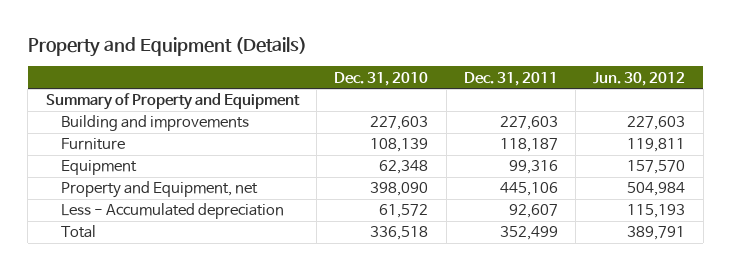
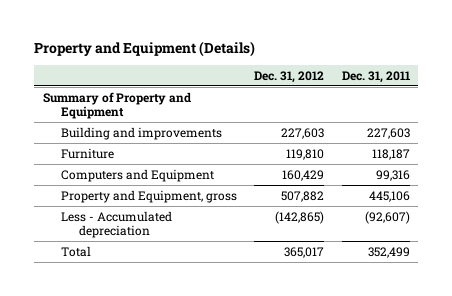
[334,71,429,86] Dec. 31, 2010 -> none
[593,71,686,86] Jun. 30, 2012 -> none
none -> [254,70,325,83] Dec. 31, 2012
[61,160,138,176] Equipment -> [61,168,215,182] Computers and Equipment
[61,181,259,199] Property and Equipment, net -> [61,189,238,203] Property and Equipment, gross
[508,204,558,219] 92,607 -> [364,210,410,224] (92,607)

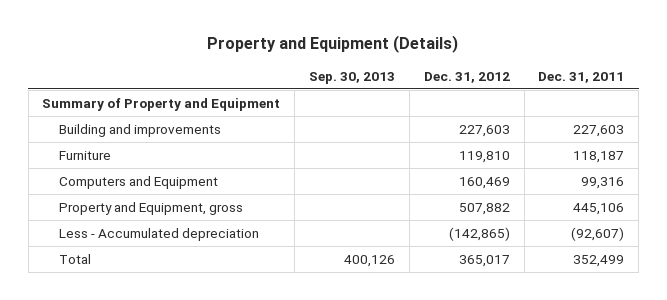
none -> [309,71,396,84] Sep. 30, 2013
[282,169,325,181] 160,429 -> [458,176,510,189] 160,469

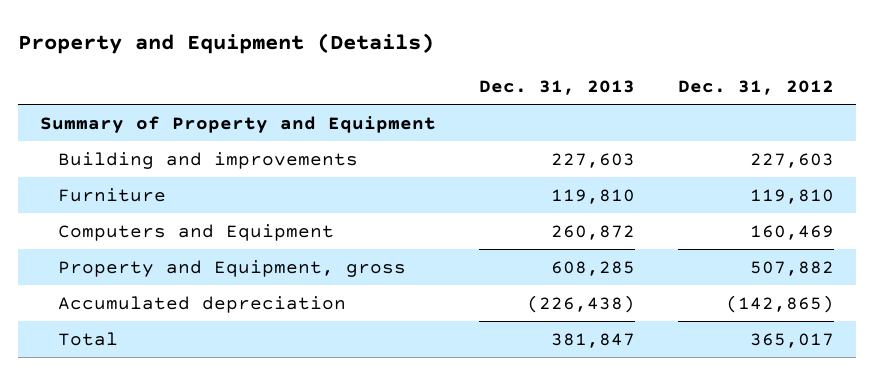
[309,71,396,84] Sep. 30, 2013 -> none
[538,71,625,83] Dec. 31, 2011 -> none
none -> [478,80,635,96] Dec. 31, 2013
[58,227,259,241] Less - Accumulated depreciation -> [58,295,347,313] Accumulated depreciation

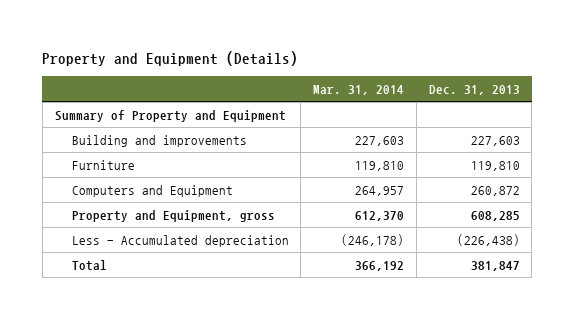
[678,80,835,96] Dec. 31, 2012 -> none
none -> [313,84,405,95] Mar. 31, 2014
[58,295,347,313] Accumulated depreciation -> [71,234,289,247] Less - Accumulated depreciation

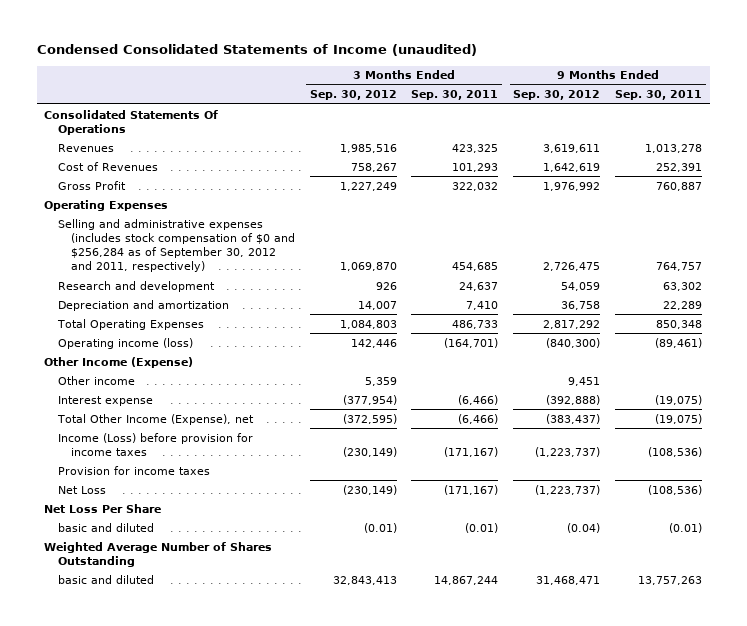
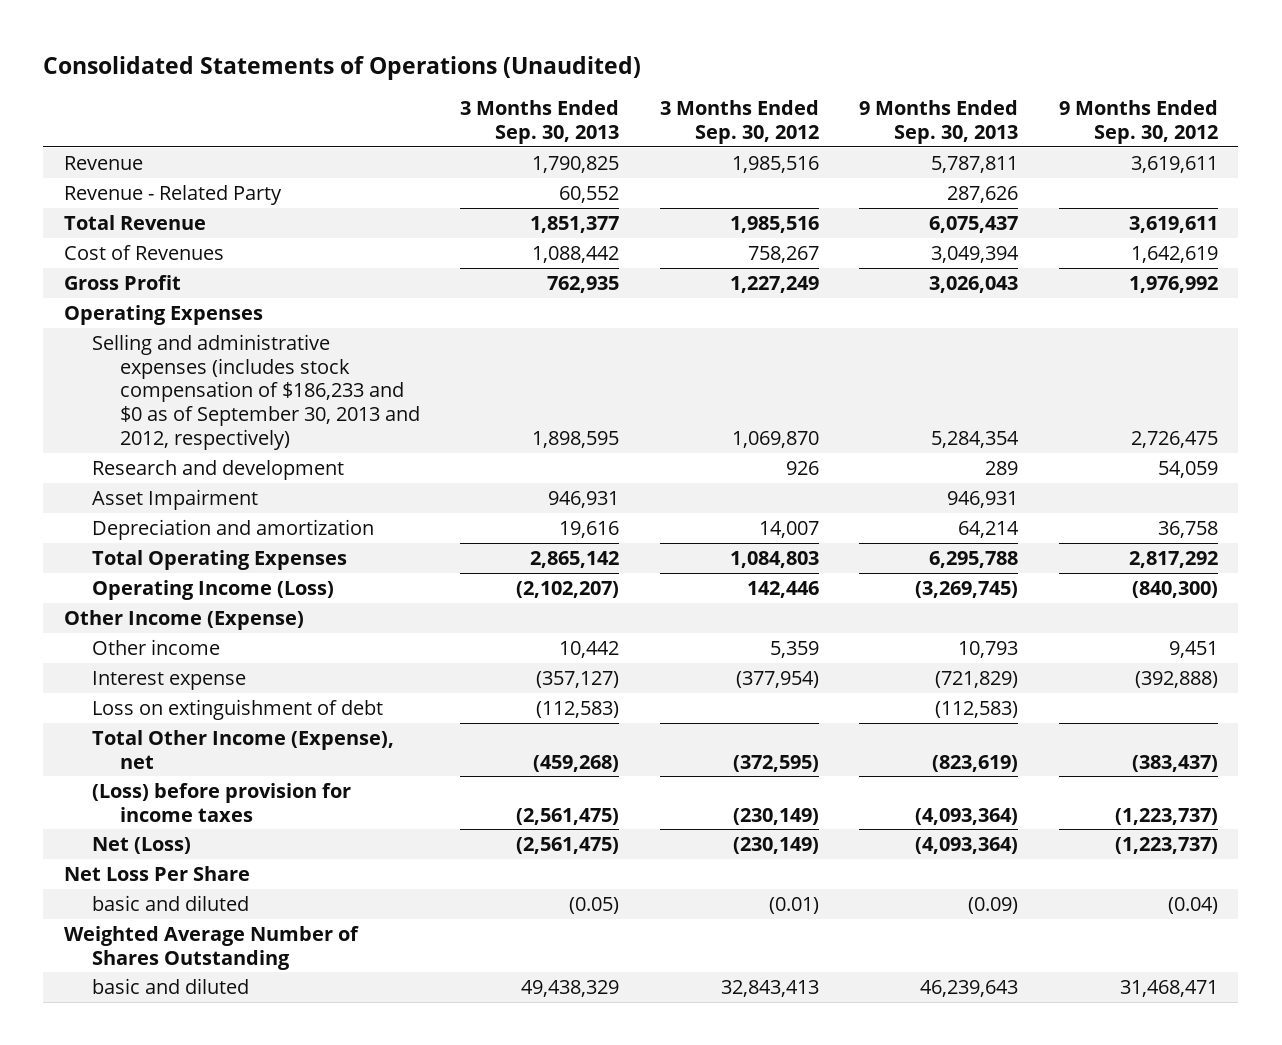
[36,44,477,57] Condensed Consolidated Statements of Income (unaudited) -> [43,55,642,80] Consolidated Statements of Operations (Unaudited)
[411,90,499,101] Sep. 30, 2011 -> none
[615,90,703,101] Sep. 30, 2011 -> none
none -> [460,100,620,145] 3 Months Ended Sep. 30, 2013
none -> [859,100,1019,145] 9 Months Ended Sep. 30, 2013
[44,109,219,135] Consolidated Statements Of Operations -> none
none -> [63,155,143,170] Revenue
none -> [63,184,282,205] Revenue - Related Party
[57,143,114,152] Revenues -> [63,214,206,230] Total Revenue
[57,218,295,273] Selling and administrative expenses (includes stock compensation of $0 and $256,284 as of September 30, 2012 and 2011, respectively) -> [91,333,420,450] Selling and administrative expenses (includes stock compensation of $186,233 and $0 as of September 30, 2013 and 2012, respectively)
none -> [91,488,258,510] Asset Impairment
[57,337,193,349] Operating income (loss) -> [91,579,334,600] Operating Income (Loss)
none -> [91,698,383,720] Loss on extinguishment of debt
[57,465,210,475] Provision for income taxes -> none
[57,432,253,456] Income (Loss) before provision for income taxes -> [91,782,351,822] (Loss) before provision for income taxes
[57,485,106,494] Net Loss -> [91,836,191,854] Net (Loss)

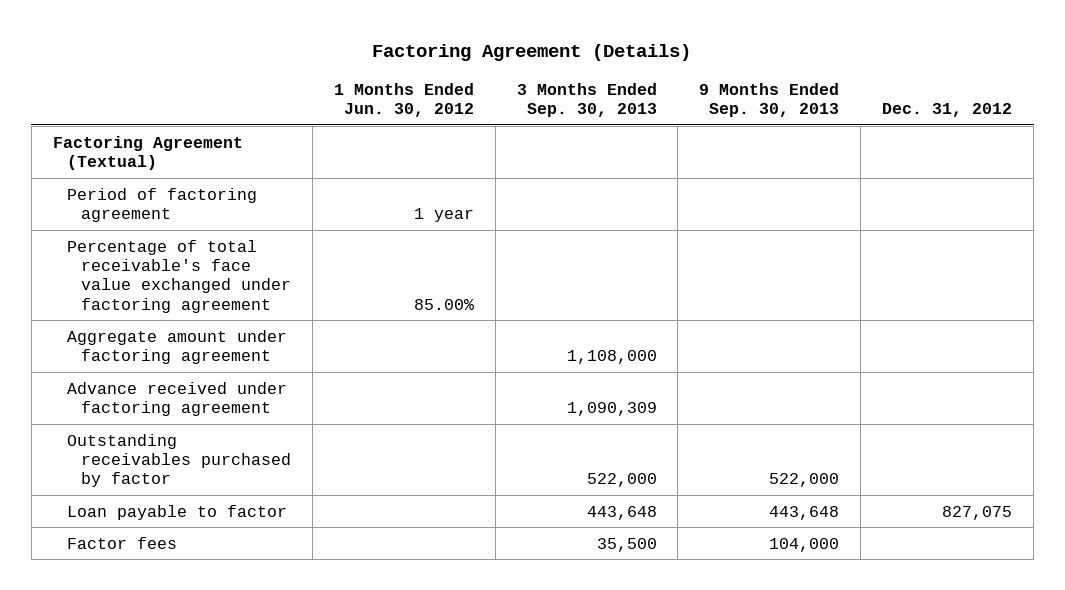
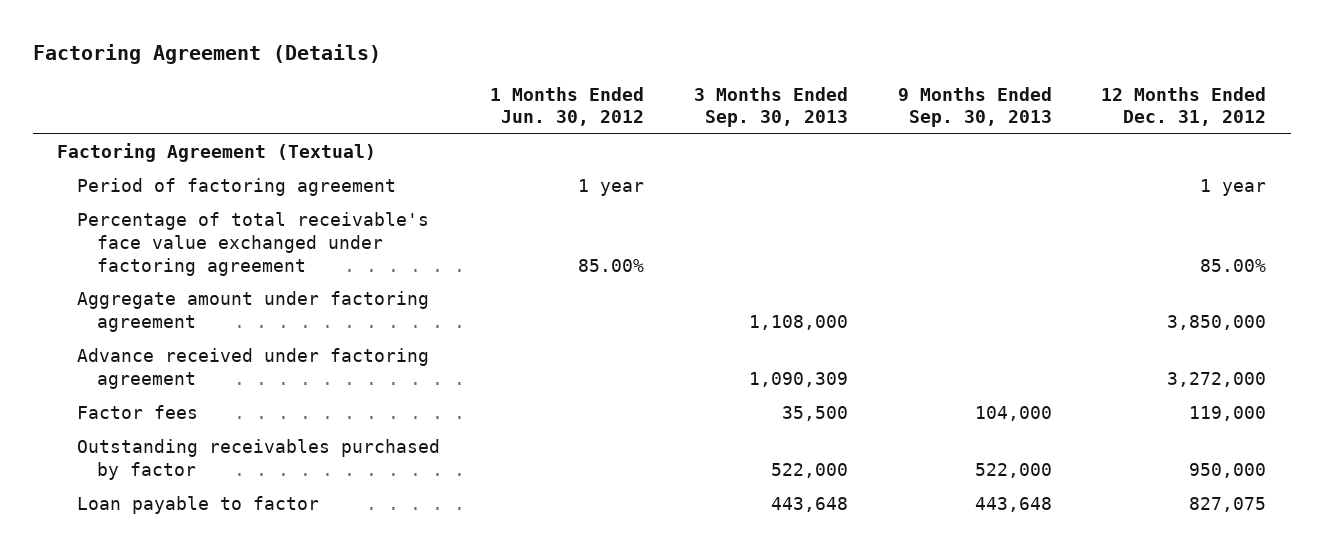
[882,103,1013,118] Dec. 31, 2012 -> none
none -> [1101,86,1267,127] 12 Months Ended Dec. 31, 2012
[66,536,177,549] Factor fees -> [77,405,199,420] Factor fees

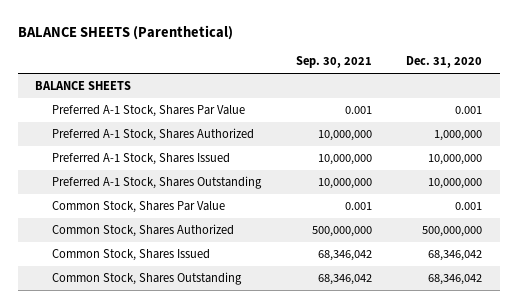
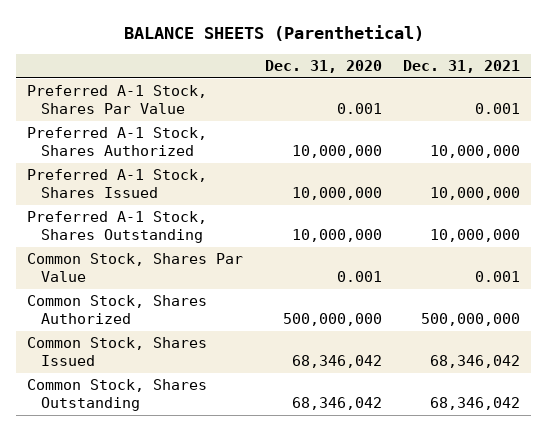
[295,56,372,69] Sep. 30, 2021 -> none
none -> [403,60,521,74] Dec. 31, 2021
[34,80,131,90] BALANCE SHEETS -> none
[434,129,483,141] 1,000,000 -> [291,145,382,159] 10,000,000

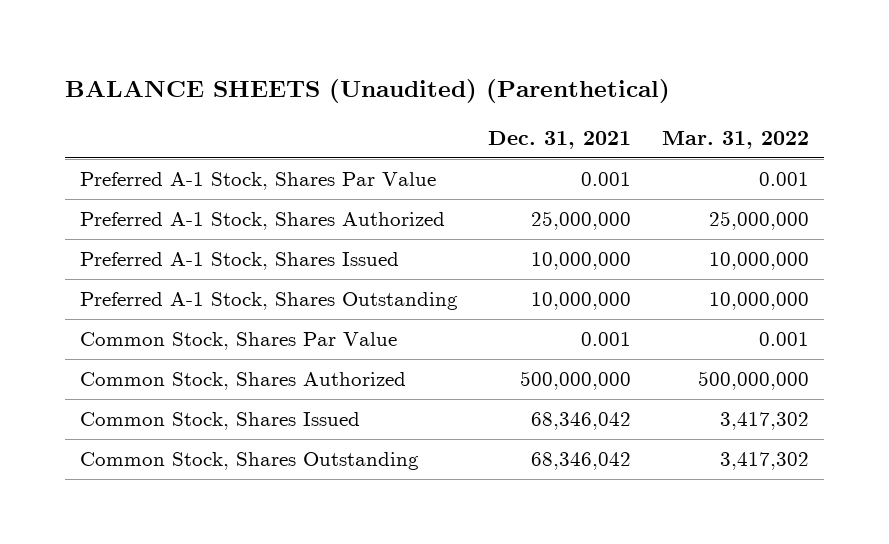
[123,25,424,42] BALANCE SHEETS (Parenthetical) -> [65,79,671,104] BALANCE SHEETS (Unaudited) (Parenthetical)
[264,60,382,74] Dec. 31, 2020 -> none
none -> [661,131,809,150] Mar. 31, 2022
[430,145,521,159] 10,000,000 -> [531,211,632,231] 25,000,000

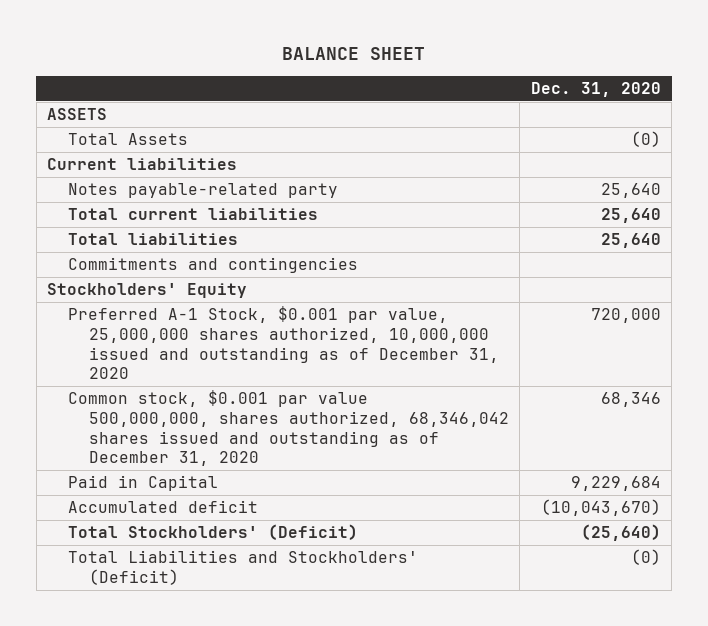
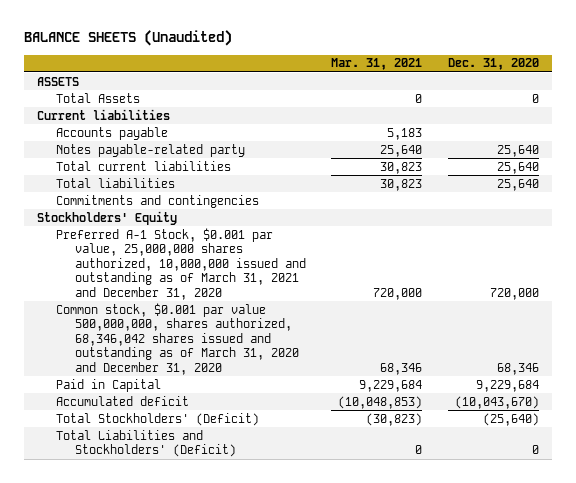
[282,47,426,61] BALANCE SHEET -> [23,30,232,47] BALANCE SHEETS (Unaudited)
none -> [331,58,423,71] Mar. 31, 2021
[630,131,661,148] (0) -> [532,93,540,103] 0
none -> [55,126,168,140] Accounts payable
[68,306,499,380] Preferred A-1 Stock, $0.001 par value, 25,000,000 shares authorized, 10,000,000 issued and outstanding as of December 31, 2020 -> [55,227,306,300] Preferred A-1 Stock, $0.001 par value, 25,000,000 shares authorized, 10,000,000 issued and outstanding as of March 31, 2021 and December 31, 2020
[68,390,509,467] Common stock, $0.001 par value 500,000,000, shares authorized, 68,346,042 shares issued and outstanding as of December 31, 2020 -> [55,302,299,375] Common stock, $0.001 par value 500,000,000, shares authorized, 68,346,042 shares issued and outstanding as of March 31, 2020 and December 31, 2020
[630,549,661,566] (0) -> [532,445,540,455] 0

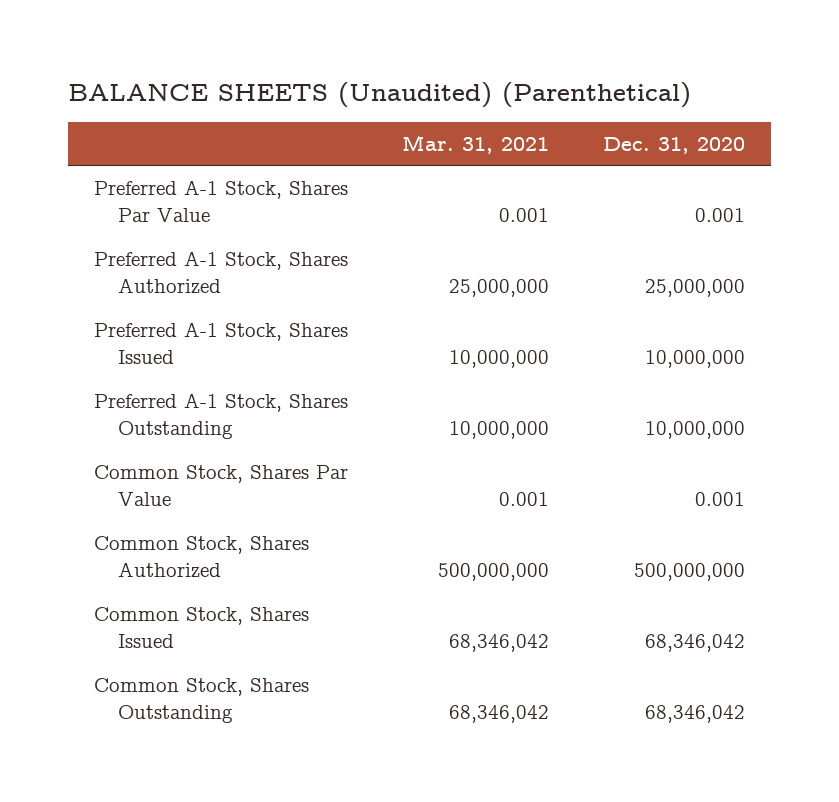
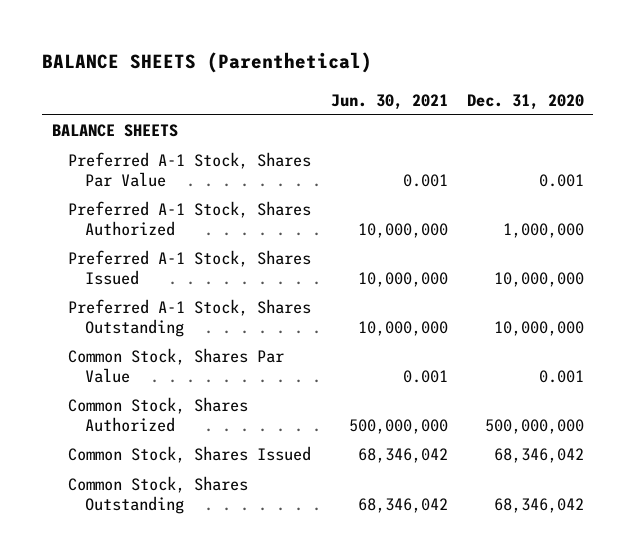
[67,81,691,108] BALANCE SHEETS (Unaudited) (Parenthetical) -> [42,52,373,74] BALANCE SHEETS (Parenthetical)
[401,134,549,154] Mar. 31, 2021 -> none
none -> [330,93,448,110] Jun. 30, 2021
none -> [51,123,178,137] BALANCE SHEETS
[644,279,745,298] 25,000,000 -> [502,222,584,238] 1,000,000

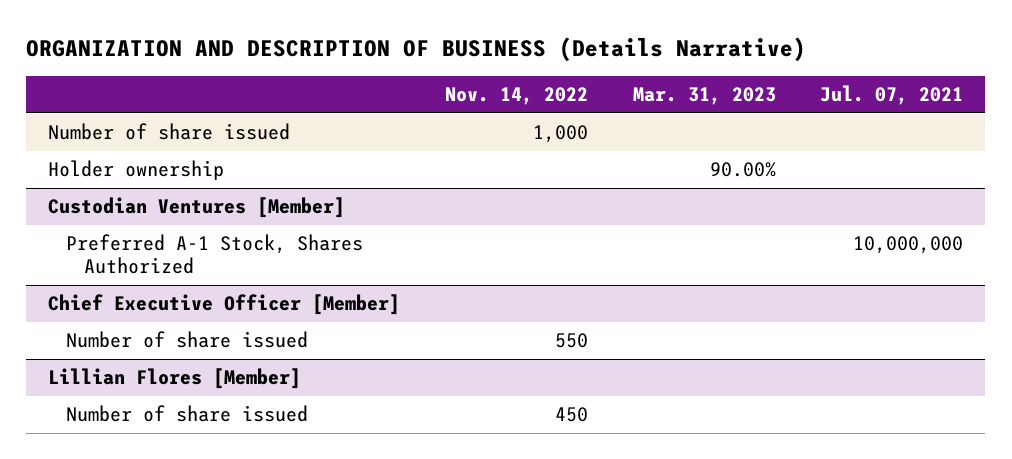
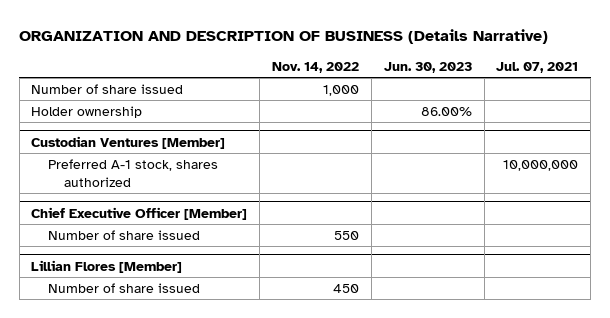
[632,87,776,106] Mar. 31, 2023 -> none
none -> [383,61,472,73] Jun. 30, 2023
[66,234,364,275] Preferred A-1 Stock, Shares Authorized -> [47,158,218,187] Preferred A-1 stock, shares authorized

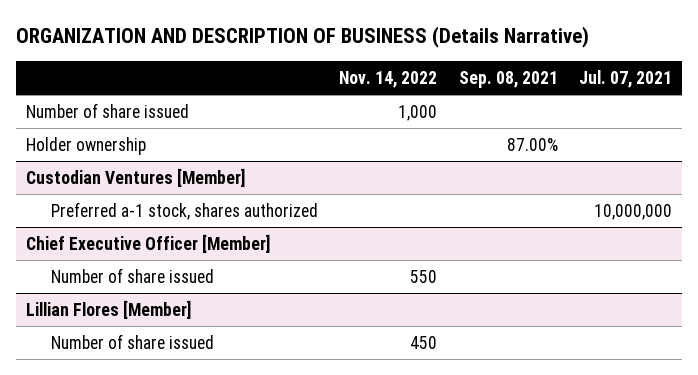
[383,61,472,73] Jun. 30, 2023 -> none
none -> [458,70,558,88] Sep. 08, 2021
[47,158,218,187] Preferred A-1 stock, shares authorized -> [51,201,319,220] Preferred a-1 stock, shares authorized

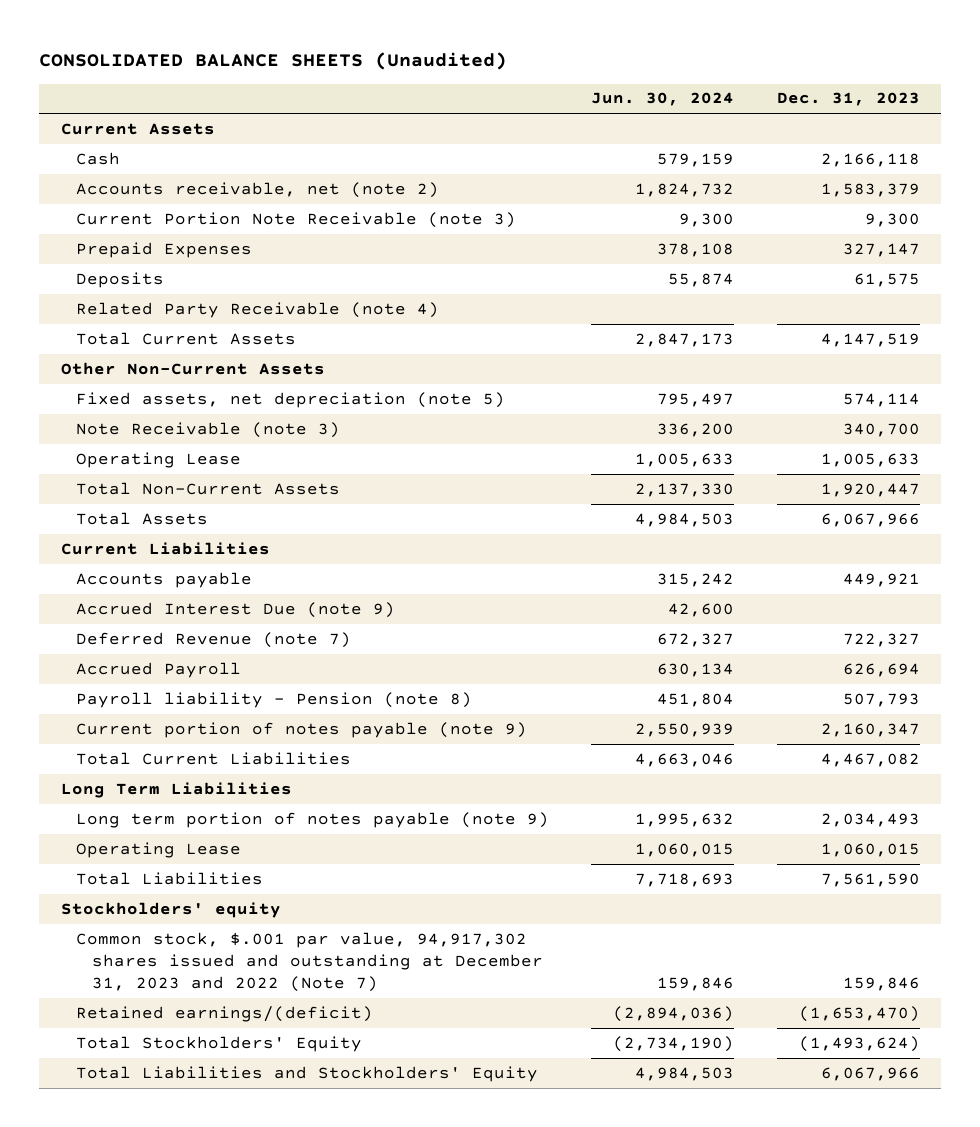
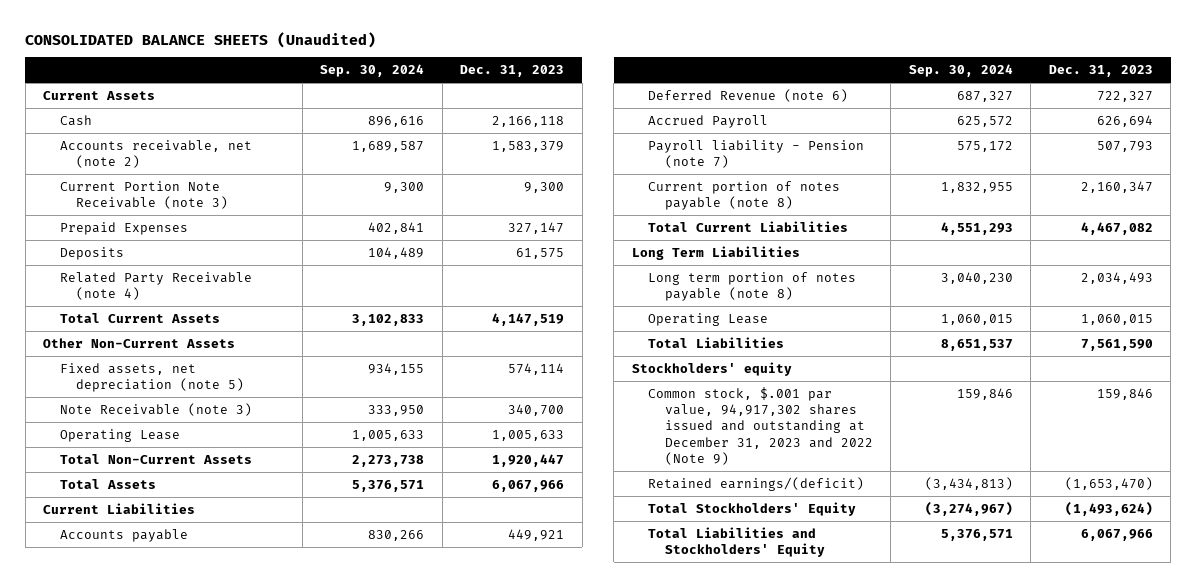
[591,92,735,107] Jun. 30, 2024 -> none
none -> [320,64,425,78] Sep. 30, 2024
[76,601,396,618] Accrued Interest Due (note 9) -> none
[76,631,352,648] Deferred Revenue (note 7) -> [648,88,849,102] Deferred Revenue (note 6)
[76,691,473,708] Payroll liability - Pension (note 8) -> [648,139,865,169] Payroll liability - Pension (note 7)
[76,721,528,738] Current portion of notes payable (note 9) -> [648,180,841,211] Current portion of notes payable (note 8)
[76,811,550,828] Long term portion of notes payable (note 9) -> [648,271,857,302] Long term portion of notes payable (note 8)
[76,931,543,993] Common stock, $.001 par value, 94,917,302 shares issued and outstanding at December 31, 2023 and 2022 (Note 7) -> [648,386,873,465] Common stock, $.001 par value, 94,917,302 shares issued and outstanding at December 31, 2023 and 2022 (Note 9)

